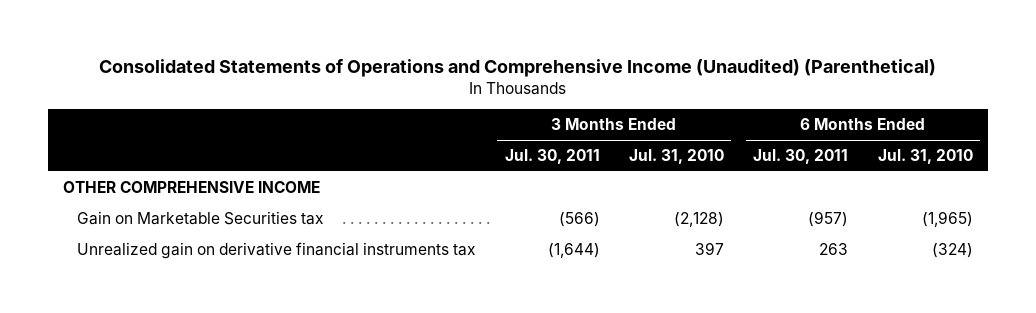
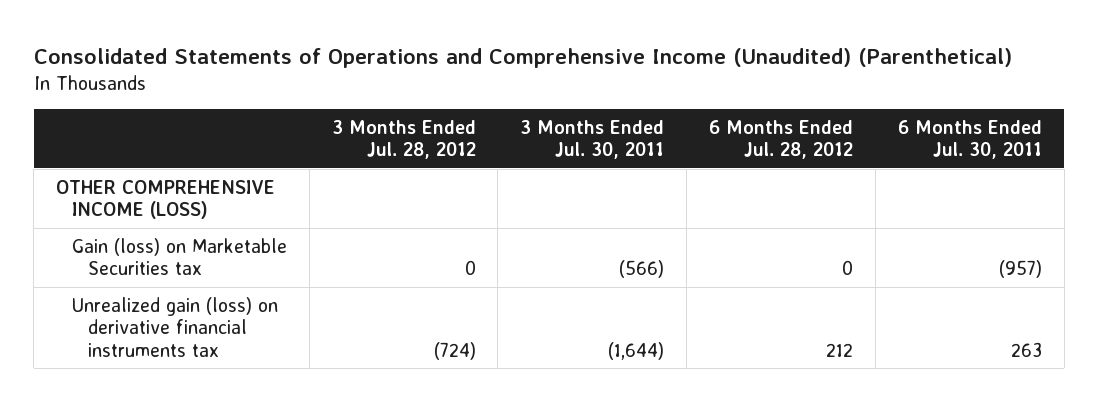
[629,149,725,165] Jul. 31, 2010 -> none
[877,149,973,165] Jul. 31, 2010 -> none
none -> [331,119,476,160] 3 Months Ended Jul. 28, 2012
none -> [708,119,853,160] 6 Months Ended Jul. 28, 2012
[62,181,320,194] OTHER COMPREHENSIVE INCOME -> [55,179,275,220] OTHER COMPREHENSIVE INCOME (LOSS)
[77,211,324,226] Gain on Marketable Securities tax -> [71,237,287,276] Gain (loss) on Marketable Securities tax
[77,242,476,260] Unrealized gain on derivative financial instruments tax -> [71,296,278,357] Unrealized gain (loss) on derivative financial instruments tax

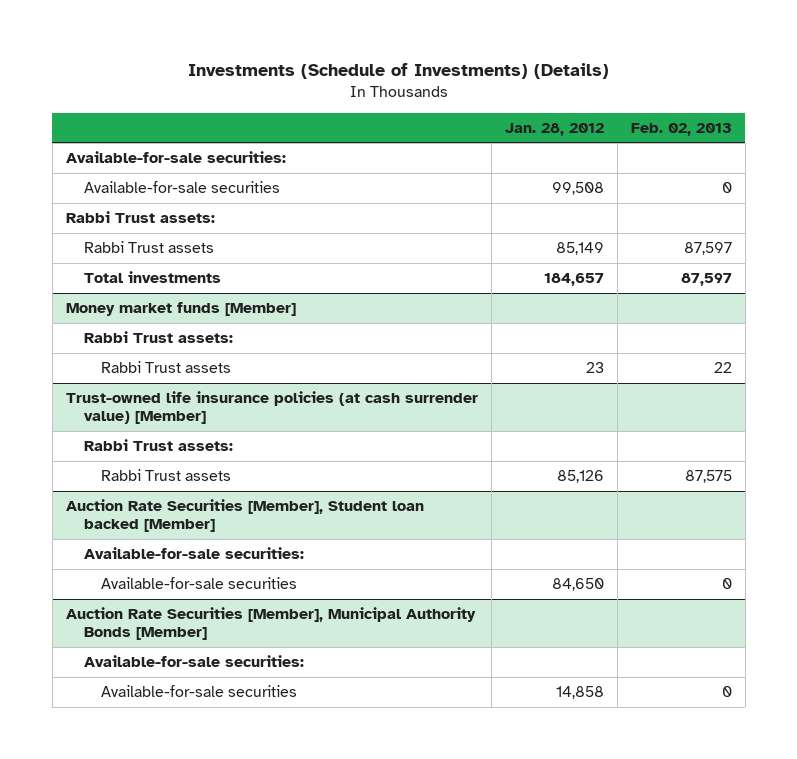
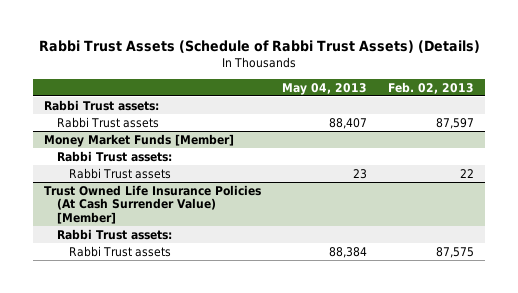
[187,63,609,80] Investments (Schedule of Investments) (Details) -> [39,40,481,54] Rabbi Trust Assets (Schedule of Rabbi Trust Assets) (Details)
[504,122,604,136] Jan. 28, 2012 -> none
none -> [282,82,368,95] May 04, 2013
[65,151,286,164] Available-for-sale securities: -> none
[83,181,280,194] Available-for-sale securities -> none
[83,271,221,284] Total investments -> none
[65,302,296,317] Money market funds [Member] -> [43,133,234,147] Money Market Funds [Member]
[65,391,478,425] Trust-owned life insurance policies (at cash surrender value) [Member] -> [43,184,261,224] Trust Owned Life Insurance Policies (At Cash Surrender Value) [Member]
[65,499,424,533] Auction Rate Securities [Member], Student loan backed [Member] -> none
[83,547,304,560] Available-for-sale securities: -> none
[101,577,298,590] Available-for-sale securities -> none
[65,607,476,641] Auction Rate Securities [Member], Municipal Authority Bonds [Member] -> none
[83,655,304,668] Available-for-sale securities: -> none
[101,685,298,698] Available-for-sale securities -> none

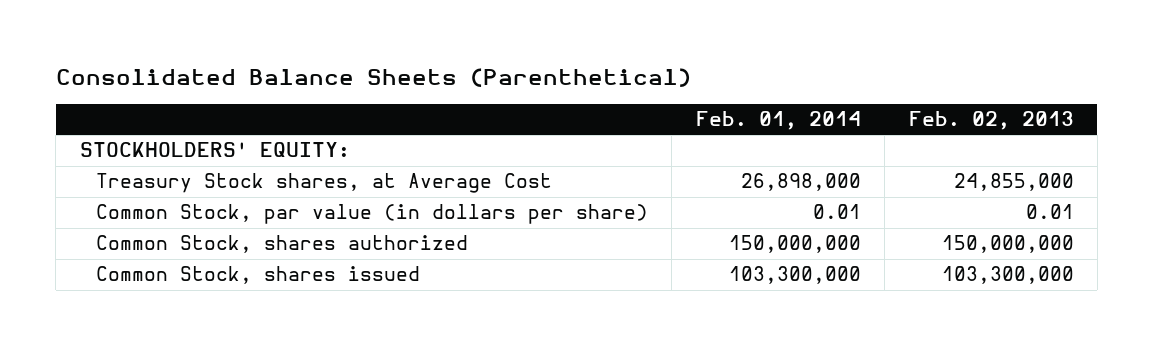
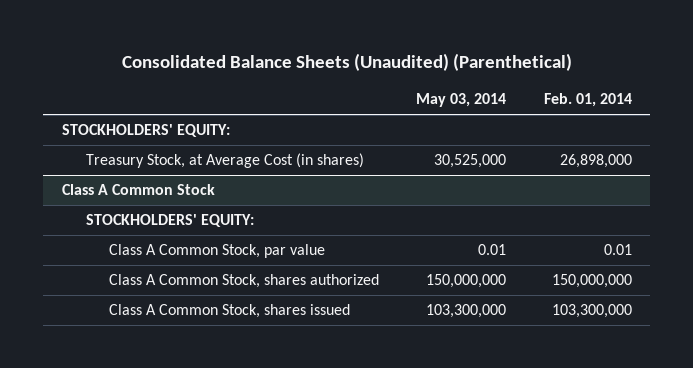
[55,68,691,88] Consolidated Balance Sheets (Parenthetical) -> [121,53,572,72] Consolidated Balance Sheets (Unaudited) (Parenthetical)
[908,111,1074,131] Feb. 02, 2013 -> none
none -> [416,93,507,108] May 03, 2014
[95,173,552,194] Treasury Stock shares, at Average Cost -> [85,153,364,169] Treasury Stock, at Average Cost (in shares)
none -> [61,184,215,196] Class A Common Stock
none -> [85,214,254,228] STOCKHOLDERS' EQUITY:
[95,204,648,225] Common Stock, par value (in dollars per share) -> [109,244,326,259] Class A Common Stock, par value
[95,235,468,254] Common Stock, shares authorized -> [109,274,380,289] Class A Common Stock, shares authorized
[95,266,420,285] Common Stock, shares issued -> [109,304,351,319] Class A Common Stock, shares issued

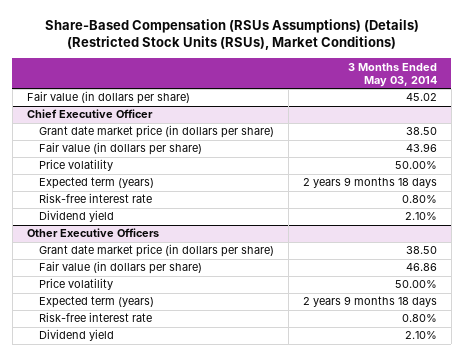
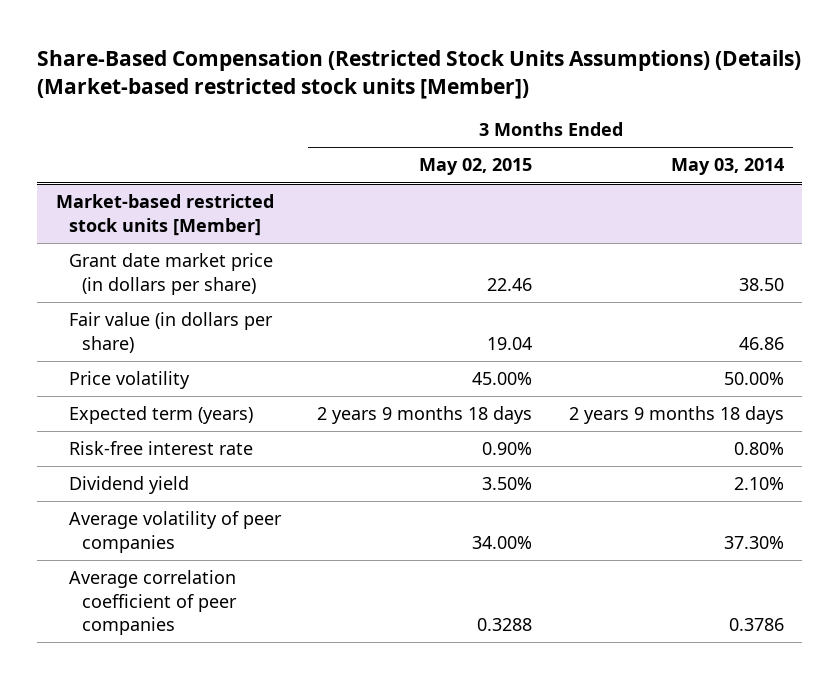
[44,18,419,50] Share-Based Compensation (RSUs Assumptions) (Details) (Restricted Stock Units (RSUs), Market Conditions) -> [37,49,802,99] Share-Based Compensation (Restricted Stock Units Assumptions) (Details) (Market-based restricted stock units [Member])
none -> [419,158,533,176] May 02, 2015
[26,91,190,105] Fair value (in dollars per share) -> none
[26,109,153,119] Chief Executive Officer -> none
[39,125,275,139] Grant date market price (in dollars per share) -> none
[39,142,203,156] Fair value (in dollars per share) -> none
[39,159,114,172] Price volatility -> none
[39,177,155,190] Expected term (years) -> none
[39,193,153,204] Risk-free interest rate -> none
[39,210,115,223] Dividend yield -> none
[26,228,159,238] Other Executive Officers -> none
none -> [55,194,274,236] Market-based restricted stock units [Member]
none -> [69,511,283,553] Average volatility of peer companies
none -> [69,570,238,636] Average correlation coefficient of peer companies

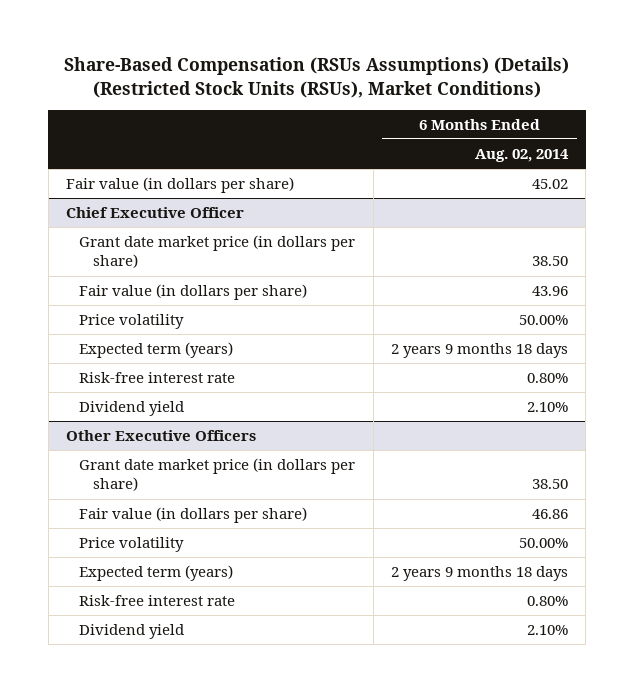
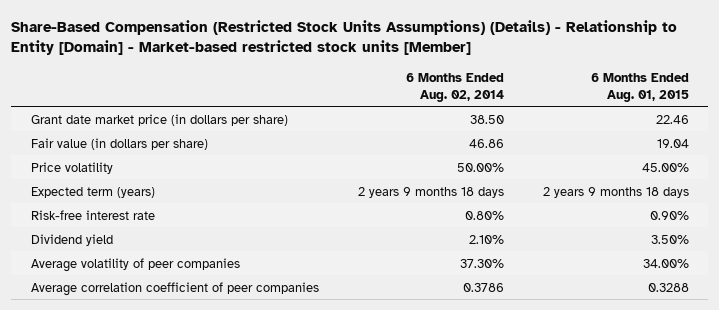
[64,57,570,98] Share-Based Compensation (RSUs Assumptions) (Details) (Restricted Stock Units (RSUs), Market Conditions) -> [11,19,678,56] Share-Based Compensation (Restricted Stock Units Assumptions) (Details) - Relationship to Entity [Domain] - Market-based restricted stock units [Member]
none -> [590,72,689,102] 6 Months Ended Aug. 01, 2015
[65,177,294,194] Fair value (in dollars per share) -> none
[65,207,244,219] Chief Executive Officer -> none
[79,284,308,301] Fair value (in dollars per share) -> none
[79,314,185,330] Price volatility -> none
[79,342,234,359] Expected term (years) -> none
[79,372,236,384] Risk-free interest rate -> none
[79,401,185,417] Dividend yield -> none
[65,430,256,442] Other Executive Officers -> none
[79,458,356,492] Grant date market price (in dollars per share) -> none
none -> [30,257,240,272] Average volatility of peer companies
none -> [30,281,319,296] Average correlation coefficient of peer companies

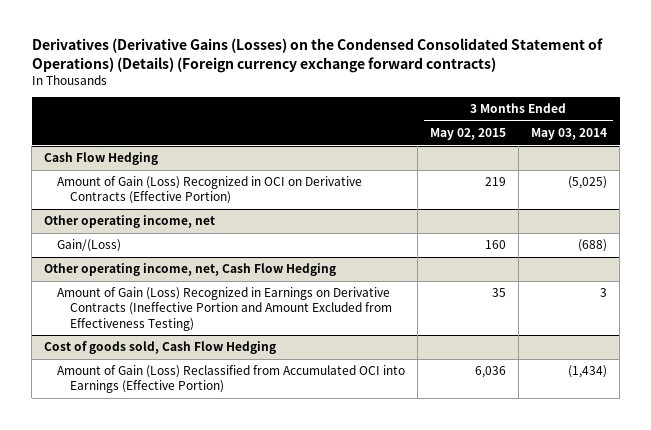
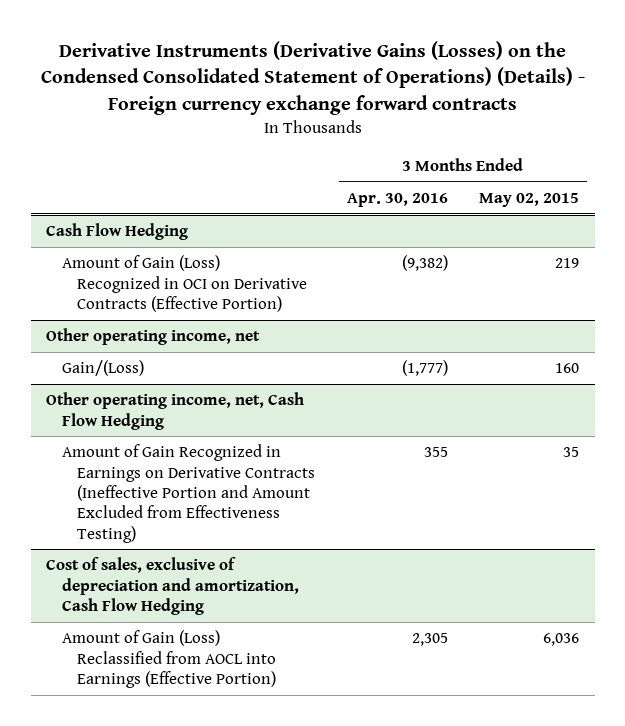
[31,38,603,73] Derivatives (Derivative Gains (Losses) on the Condensed Consolidated Statement of Operations) (Details) (Foreign currency exchange forward contracts) -> [40,40,585,115] Derivative Instruments (Derivative Gains (Losses) on the Condensed Consolidated Statement of Operations) (Details) - Foreign currency exchange forward contracts
[530,128,607,141] May 03, 2014 -> none
none -> [346,193,448,208] Apr. 30, 2016
[44,341,277,355] Cost of goods sold, Cash Flow Hedging -> none
[56,287,392,331] Amount of Gain (Loss) Recognized in Earnings on Derivative Contracts (Ineffective Portion and Amount Excluded from Effectiveness Testing) -> [61,444,316,543] Amount of Gain Recognized in Earnings on Derivative Contracts (Ineffective Portion and Amount Excluded from Effectiveness Testing)
none -> [46,557,299,615] Cost of sales, exclusive of depreciation and amortization, Cash Flow Hedging
[56,365,405,394] Amount of Gain (Loss) Reclassified from Accumulated OCI into Earnings (Effective Portion) -> [61,630,277,688] Amount of Gain (Loss) Reclassified from AOCL into Earnings (Effective Portion)

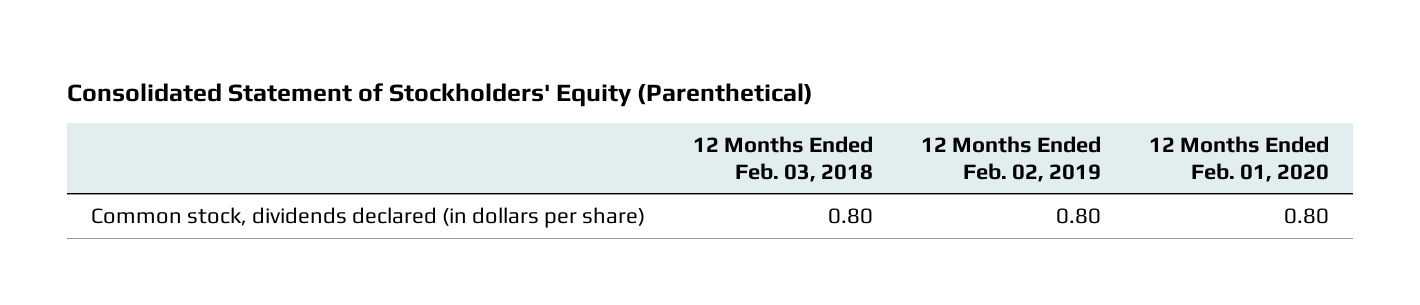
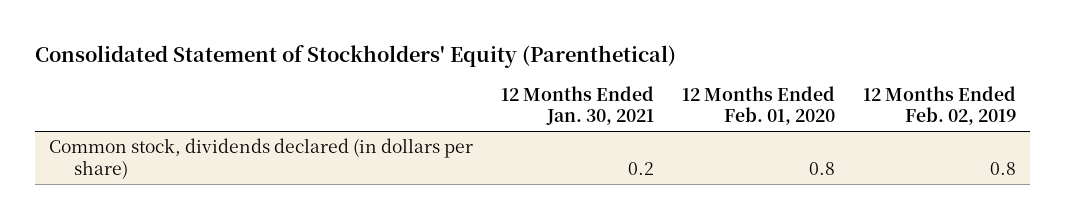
[692,135,873,182] 12 Months Ended Feb. 03, 2018 -> none
none -> [500,85,654,126] 12 Months Ended Jan. 30, 2021
[1055,207,1101,224] 0.80 -> [989,161,1016,175] 0.8
[1283,207,1329,224] 0.80 -> [808,161,835,175] 0.8

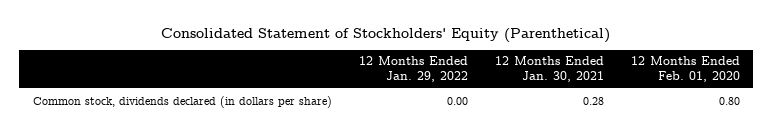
[862,85,1016,126] 12 Months Ended Feb. 02, 2019 -> none
none -> [358,56,468,83] 12 Months Ended Jan. 29, 2022
[627,161,654,175] 0.2 -> [582,96,604,105] 0.28
[808,161,835,175] 0.8 -> [718,96,740,105] 0.80

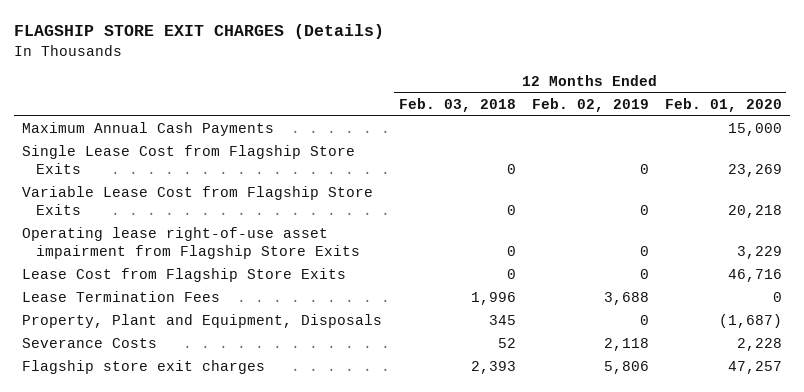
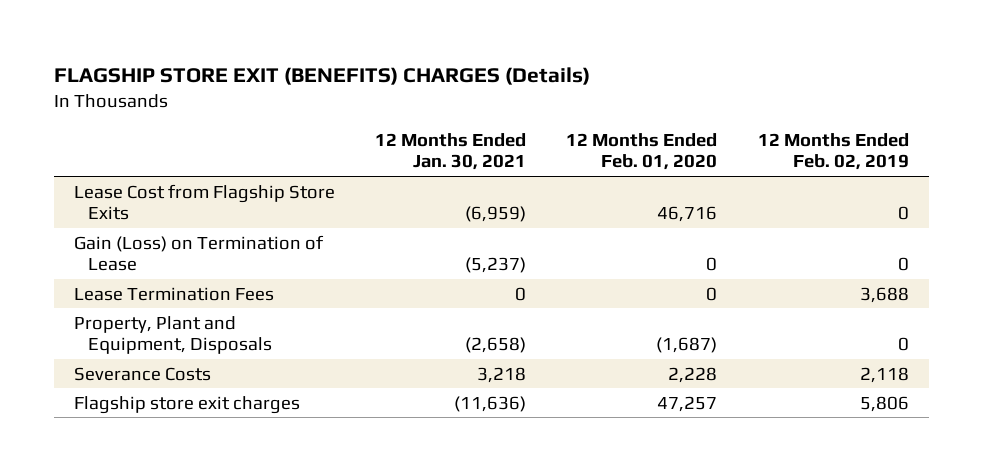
[14,24,385,40] FLAGSHIP STORE EXIT CHARGES (Details) -> [53,67,590,86] FLAGSHIP STORE EXIT (BENEFITS) CHARGES (Details)
[398,98,516,113] Feb. 03, 2018 -> none
none -> [375,132,527,171] 12 Months Ended Jan. 30, 2021
[22,122,275,137] Maximum Annual Cash Payments -> none
[22,145,356,175] Single Lease Cost from Flagship Store Exits -> none
[22,186,374,216] Variable Lease Cost from Flagship Store Exits -> none
[22,227,361,260] Operating lease right-of-use asset impairment from Flagship Store Exits -> none
none -> [73,234,324,272] Gain (Loss) on Termination of Lease

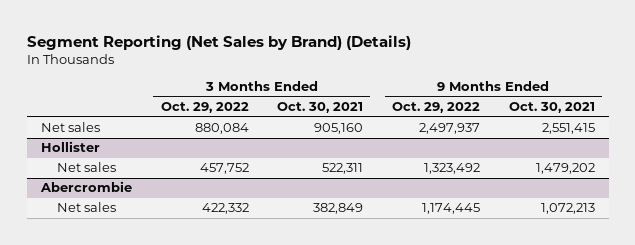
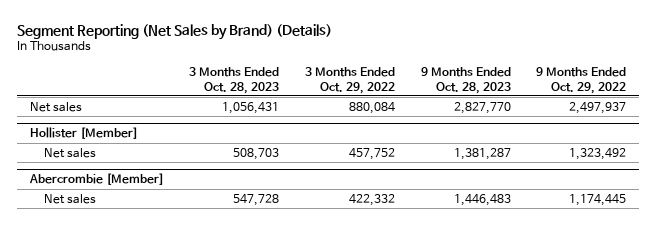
[277,102,364,114] Oct. 30, 2021 -> none
[508,102,595,114] Oct. 30, 2021 -> none
none -> [189,66,280,94] 3 Months Ended Oct. 28, 2023
none -> [420,66,511,94] 9 Months Ended Oct. 28, 2023
[40,141,100,153] Hollister -> [29,127,138,140] Hollister [Member]
[39,181,132,193] Abercrombie -> [28,173,164,186] Abercrombie [Member]

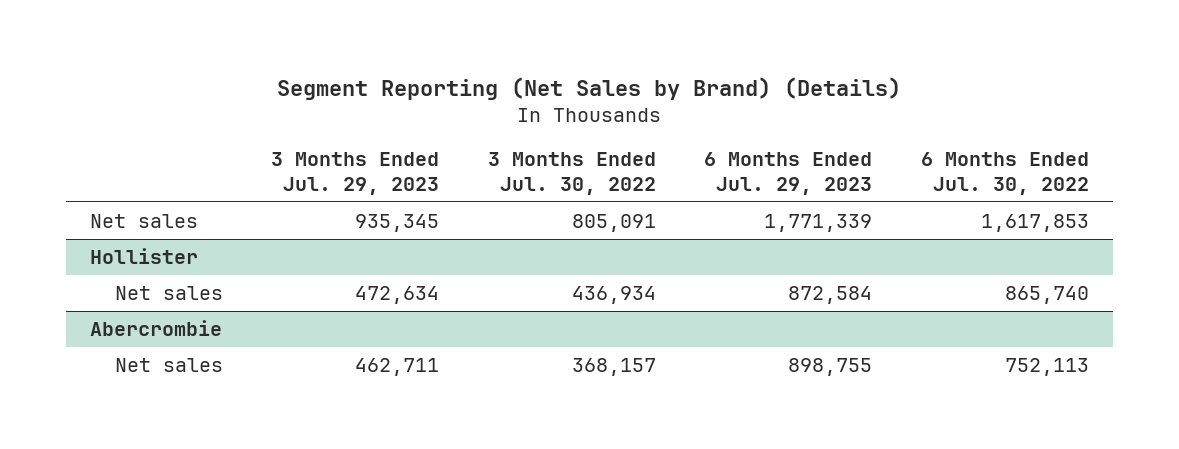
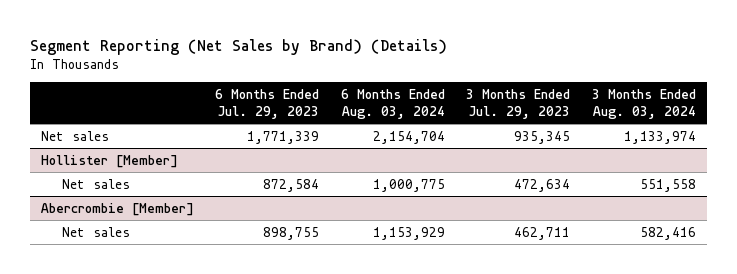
[487,152,656,195] 3 Months Ended Jul. 30, 2022 -> none
[920,152,1089,195] 6 Months Ended Jul. 30, 2022 -> none
none -> [340,89,445,120] 6 Months Ended Aug. 03, 2024
none -> [591,89,696,120] 3 Months Ended Aug. 03, 2024
[90,248,199,265] Hollister -> [40,154,178,168] Hollister [Member]
[90,320,223,337] Abercrombie -> [40,202,194,216] Abercrombie [Member]

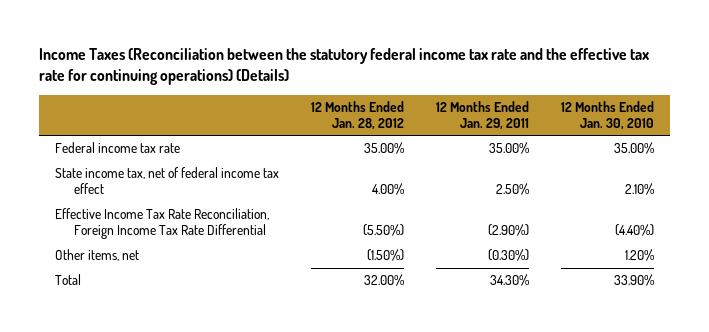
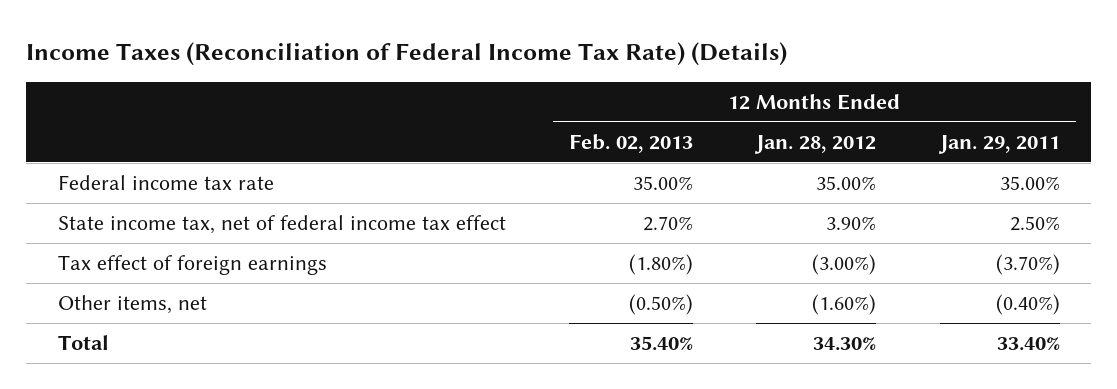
[38,47,649,86] Income Taxes (Reconciliation between the statutory federal income tax rate and the effective tax rate for continuing operations) (Details) -> [25,41,787,66] Income Taxes (Reconciliation of Federal Income Tax Rate) (Details)
[561,101,655,130] 12 Months Ended Jan. 30, 2010 -> none
none -> [568,133,693,153] Feb. 02, 2013
[371,183,404,196] 4.00% -> [826,216,877,231] 3.90%
[54,208,269,240] Effective Income Tax Rate Reconciliation, Foreign Income Tax Rate Differential -> [57,255,327,276] Tax effect of foreign earnings
[362,224,404,237] (5.50%) -> [812,254,877,276] (3.00%)
[488,224,530,237] (2.90%) -> [995,254,1060,276] (3.70%)
[366,249,404,262] (1.50%) -> [812,294,877,316] (1.60%)
[488,249,530,262] (0.30%) -> [995,294,1060,316] (0.40%)
[363,274,404,287] 32.00% -> [813,337,877,352] 34.30%
[490,274,530,287] 34.30% -> [996,337,1060,352] 33.40%

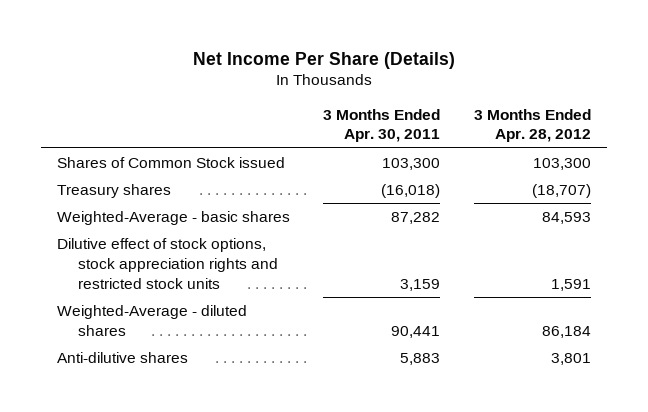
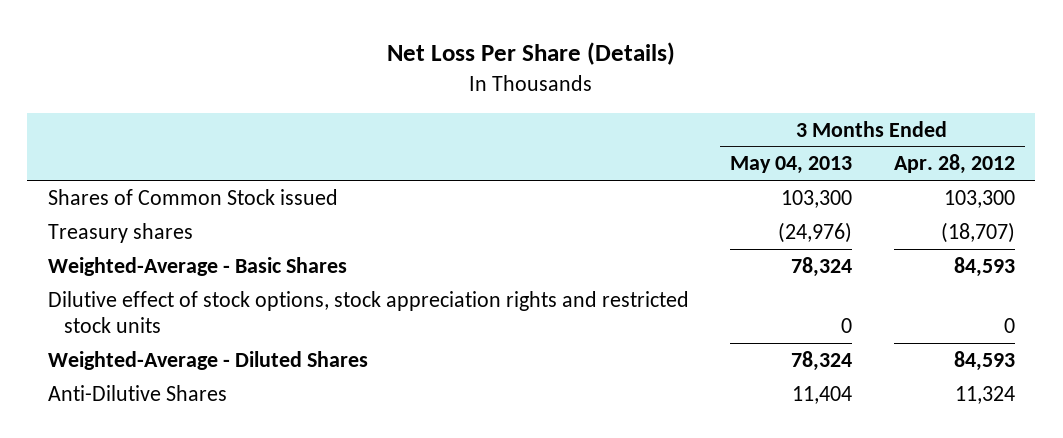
[192,51,455,69] Net Income Per Share (Details) -> [387,42,676,66] Net Loss Per Share (Details)
[323,108,441,143] 3 Months Ended Apr. 30, 2011 -> none
none -> [730,156,853,175] May 04, 2013
[57,210,291,225] Weighted-Average - basic shares -> [47,256,347,276] Weighted-Average - Basic Shares
[550,278,591,291] 1,591 -> [1003,318,1015,334] 0
[57,304,248,336] Weighted-Average - diluted shares -> [47,350,368,370] Weighted-Average - Diluted Shares
[541,325,591,338] 86,184 -> [953,350,1015,371] 84,593
[57,351,189,363] Anti-dilutive shares -> [47,384,227,401] Anti-Dilutive Shares
[550,352,591,365] 3,801 -> [954,385,1015,404] 11,324

